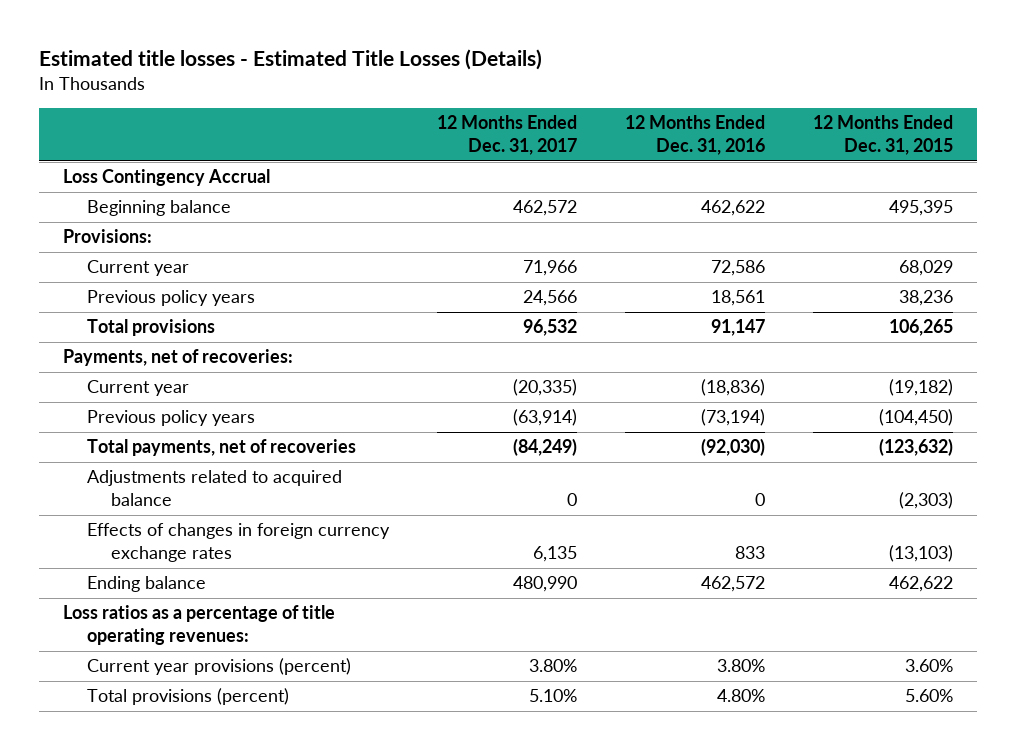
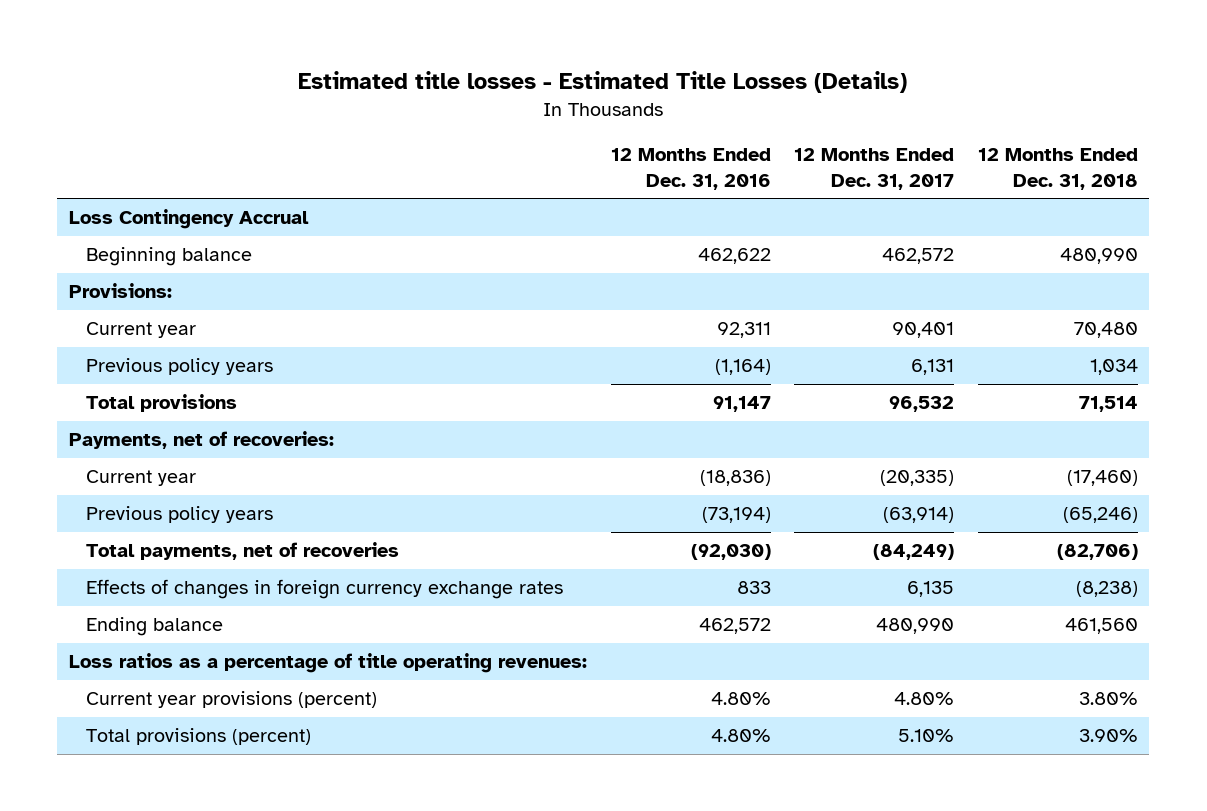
[812,115,953,156] 12 Months Ended Dec. 31, 2015 -> none
none -> [977,148,1138,190] 12 Months Ended Dec. 31, 2018
[522,260,577,277] 71,966 -> [892,322,955,339] 90,401
[710,260,765,277] 72,586 -> [716,322,771,339] 92,311
[522,290,577,307] 24,566 -> [911,359,955,376] 6,131
[710,290,765,307] 18,561 -> [714,359,771,376] (1,164)
[87,470,343,507] Adjustments related to acquired balance -> none
[528,659,577,673] 3.80% -> [894,692,955,706] 4.80%
[716,659,765,673] 3.80% -> [710,692,771,706] 4.80%

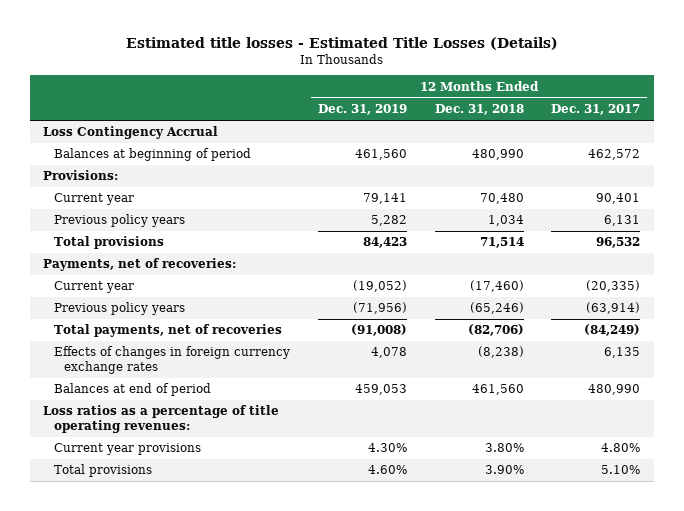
[610,148,771,190] 12 Months Ended Dec. 31, 2016 -> none
none -> [317,104,407,116] Dec. 31, 2019
[86,247,253,267] Beginning balance -> [53,148,251,162] Balances at beginning of period
[86,617,224,637] Ending balance -> [53,383,211,397] Balances at end of period
[86,691,378,709] Current year provisions (percent) -> [53,443,201,456] Current year provisions
[86,728,312,746] Total provisions (percent) -> [53,464,152,478] Total provisions

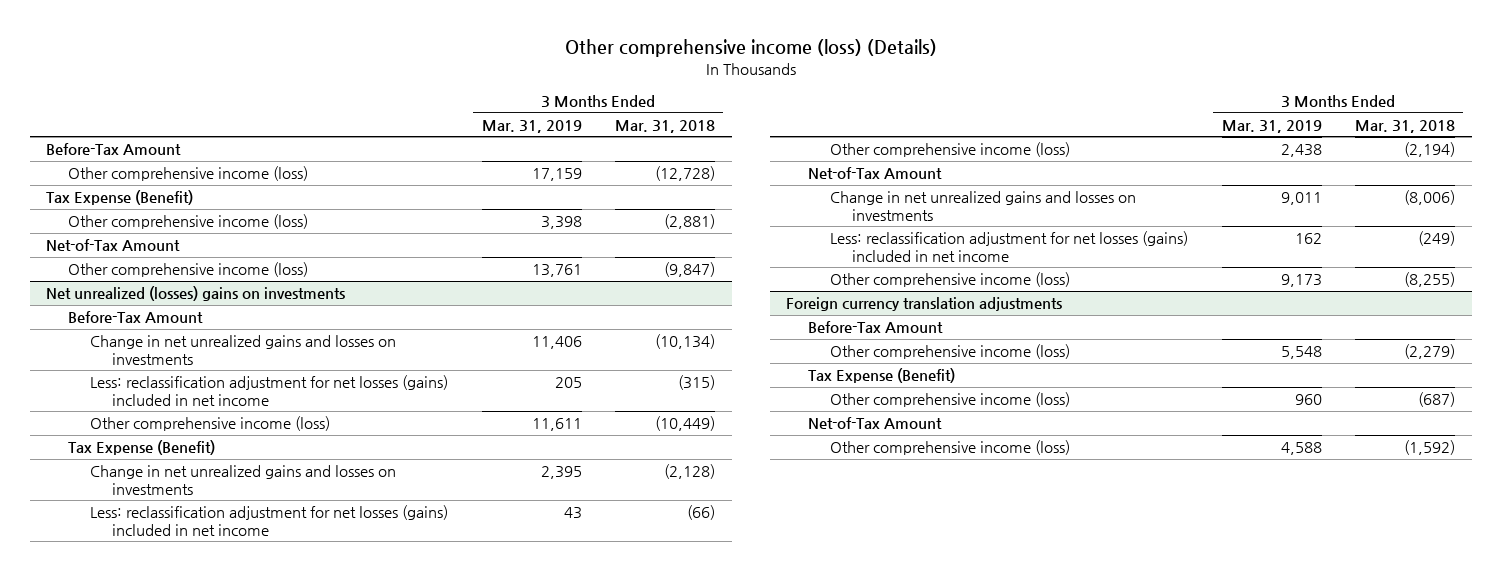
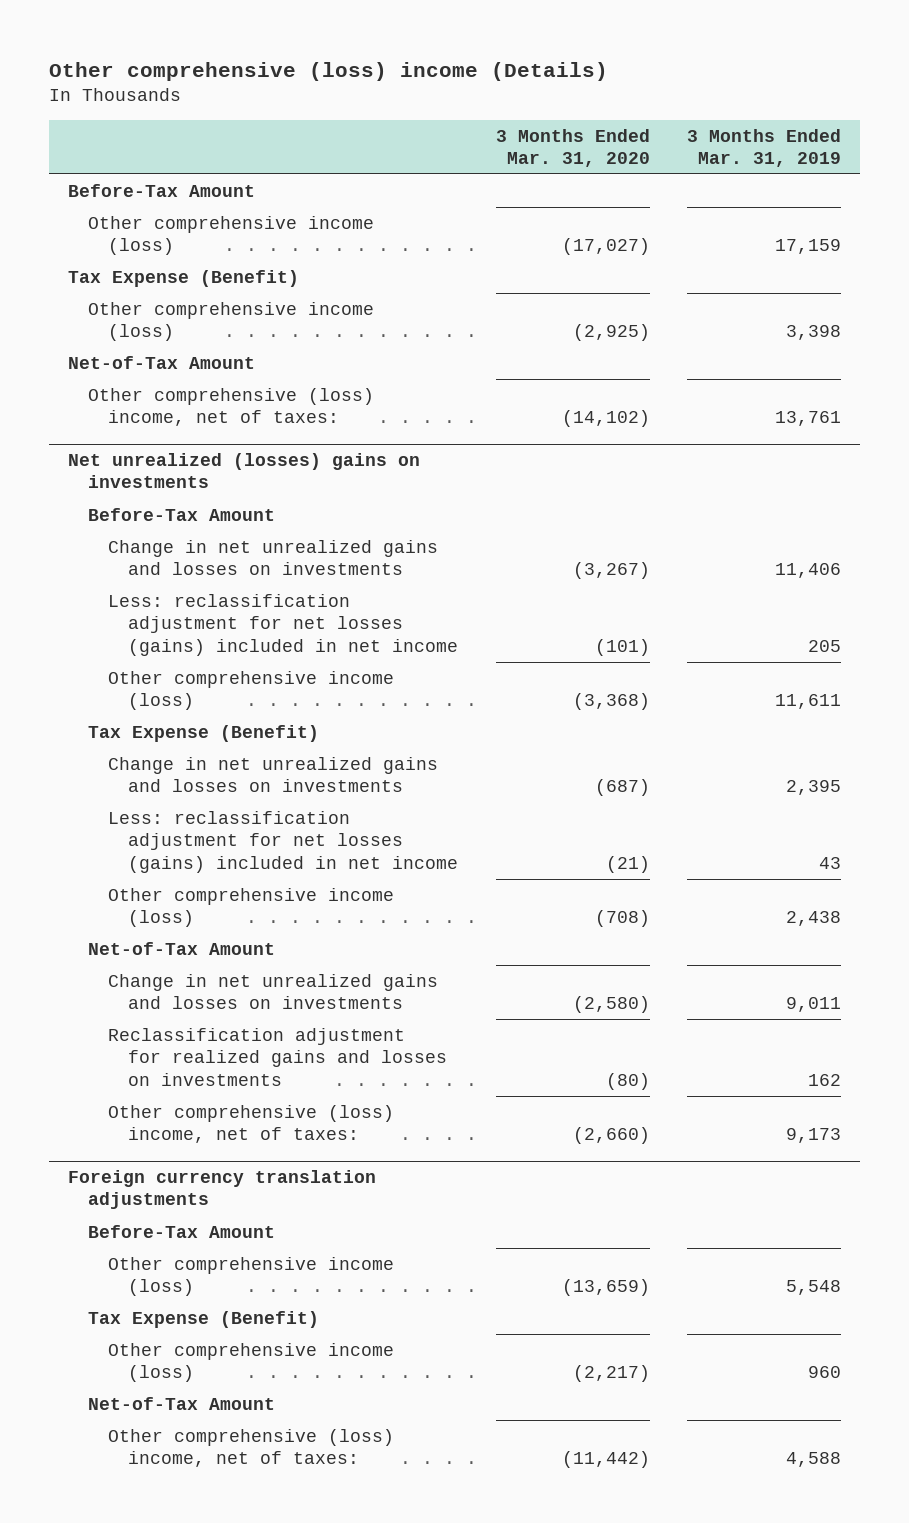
[564,39,937,58] Other comprehensive income (loss) (Details) -> [48,62,608,82] Other comprehensive (loss) income (Details)
[615,119,716,133] Mar. 31, 2018 -> none
none -> [495,128,650,167] 3 Months Ended Mar. 31, 2020
[68,262,309,278] Other comprehensive income (loss) -> [87,388,374,427] Other comprehensive (loss) income, net of taxes:
[830,231,1189,262] Less: reclassification adjustment for net losses (gains) included in net income -> [107,1028,447,1086] Reclassification adjustment for realized gains and losses on investments
[830,272,1071,288] Other comprehensive income (loss) -> [107,1105,394,1144] Other comprehensive (loss) income, net of taxes:
[830,440,1071,456] Other comprehensive income (loss) -> [107,1429,394,1468] Other comprehensive (loss) income, net of taxes:

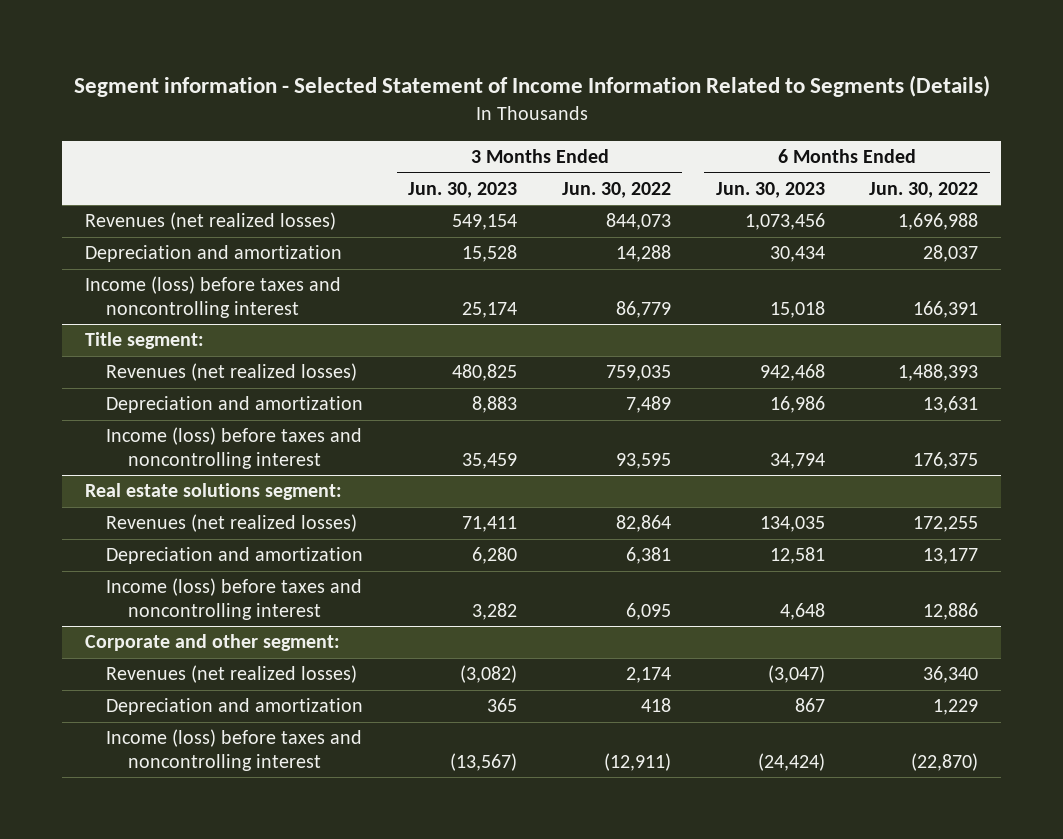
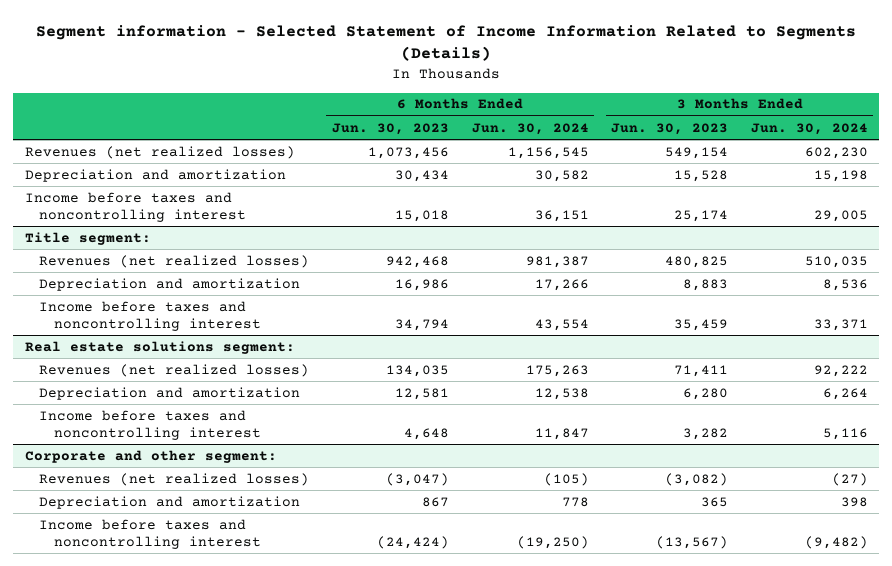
[561,181,671,198] Jun. 30, 2022 -> none
[869,181,979,198] Jun. 30, 2022 -> none
none -> [471,122,589,135] Jun. 30, 2024
none -> [750,122,868,135] Jun. 30, 2024
[84,276,341,318] Income (loss) before taxes and noncontrolling interest -> [24,191,247,222] Income before taxes and noncontrolling interest
[106,427,363,469] Income (loss) before taxes and noncontrolling interest -> [39,300,262,331] Income before taxes and noncontrolling interest
[106,578,363,620] Income (loss) before taxes and noncontrolling interest -> [39,409,262,440] Income before taxes and noncontrolling interest
[106,729,363,771] Income (loss) before taxes and noncontrolling interest -> [39,518,262,549] Income before taxes and noncontrolling interest

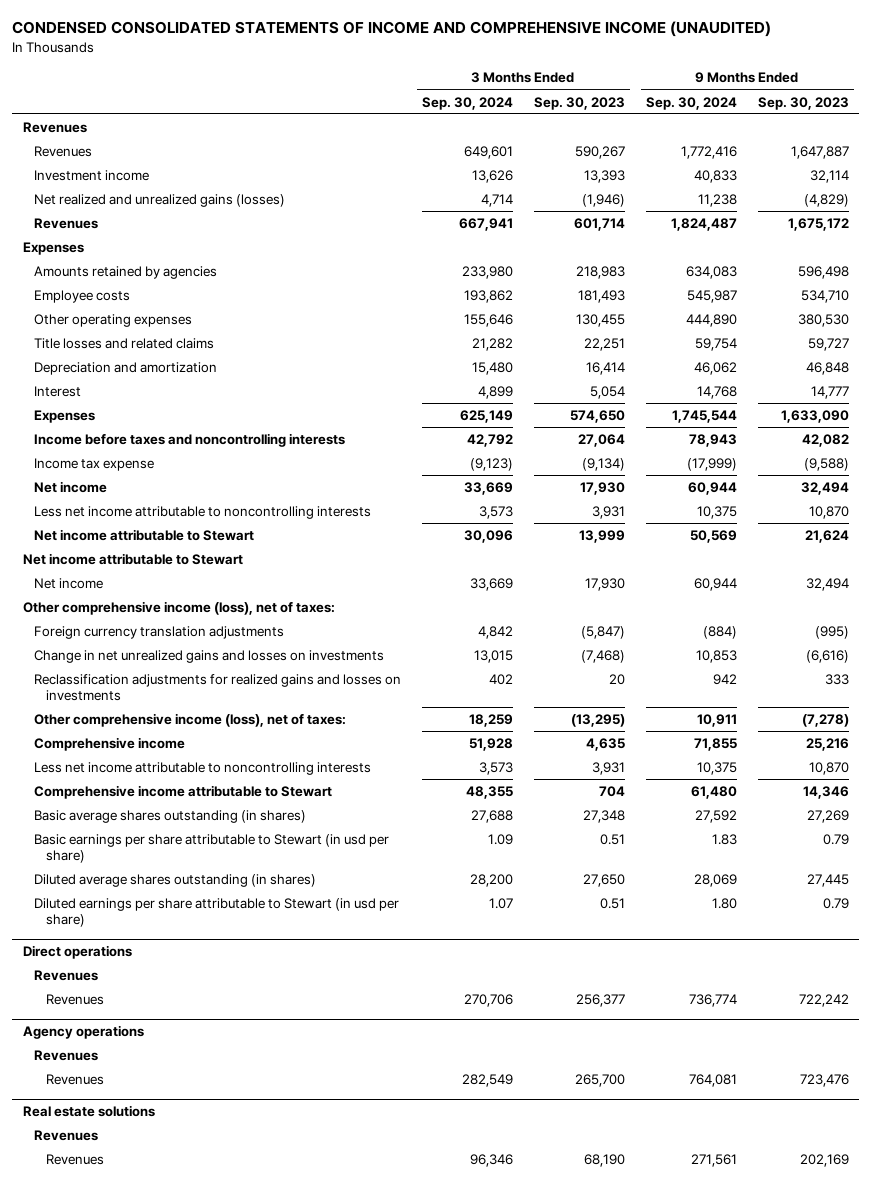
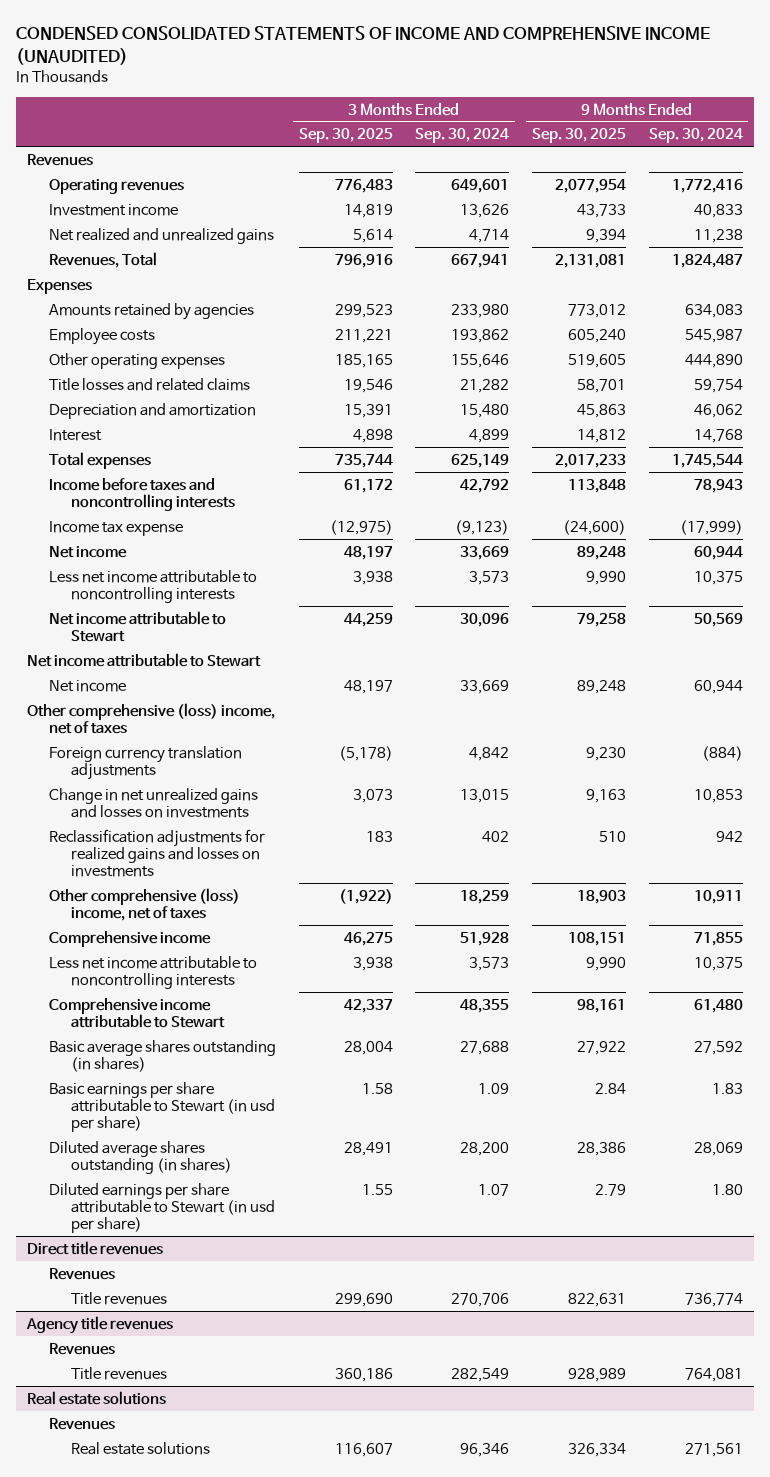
[533,96,625,110] Sep. 30, 2023 -> none
[757,96,849,110] Sep. 30, 2023 -> none
none -> [298,128,393,144] Sep. 30, 2025
none -> [531,128,626,144] Sep. 30, 2025
[34,145,93,157] Revenues -> [49,178,185,194] Operating revenues
[34,193,286,207] Net realized and unrealized gains (losses) -> [49,227,275,244] Net realized and unrealized gains
[34,217,99,229] Revenues -> [49,251,158,268] Revenues, Total
[34,409,96,423] Expenses -> [49,451,152,469] Total expenses
[22,600,335,615] Other comprehensive income (loss), net of taxes: -> [27,702,276,734] Other comprehensive (loss) income, net of taxes
[34,712,347,727] Other comprehensive income (loss), net of taxes: -> [49,887,241,921] Other comprehensive (loss) income, net of taxes
[22,945,132,960] Direct operations -> [27,1240,164,1255] Direct title revenues
[45,993,104,1005] Revenues -> [71,1291,168,1305] Title revenues
[22,1025,144,1040] Agency operations -> [26,1315,174,1334] Agency title revenues
[45,1073,104,1085] Revenues -> [71,1366,168,1380] Title revenues
[45,1153,104,1165] Revenues -> [71,1441,211,1455] Real estate solutions

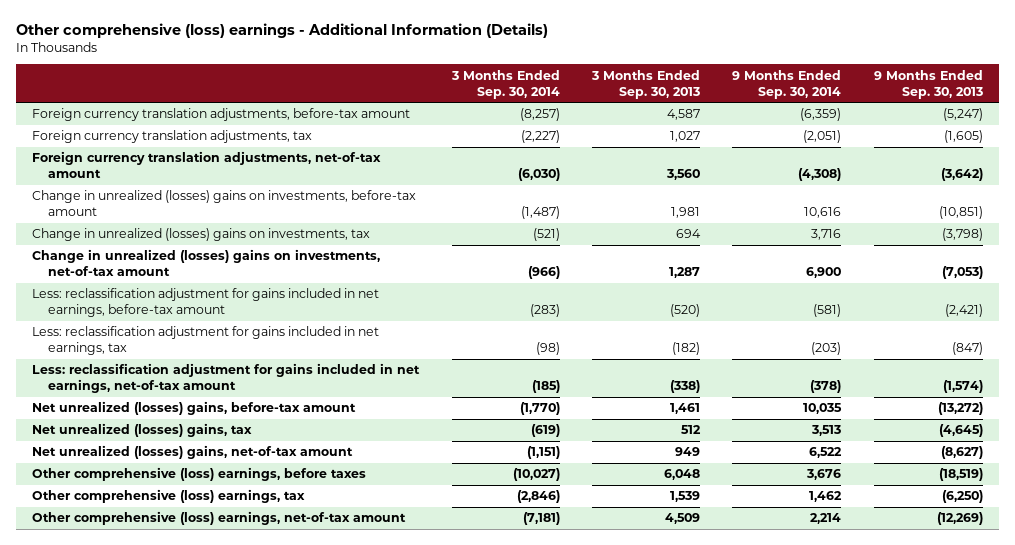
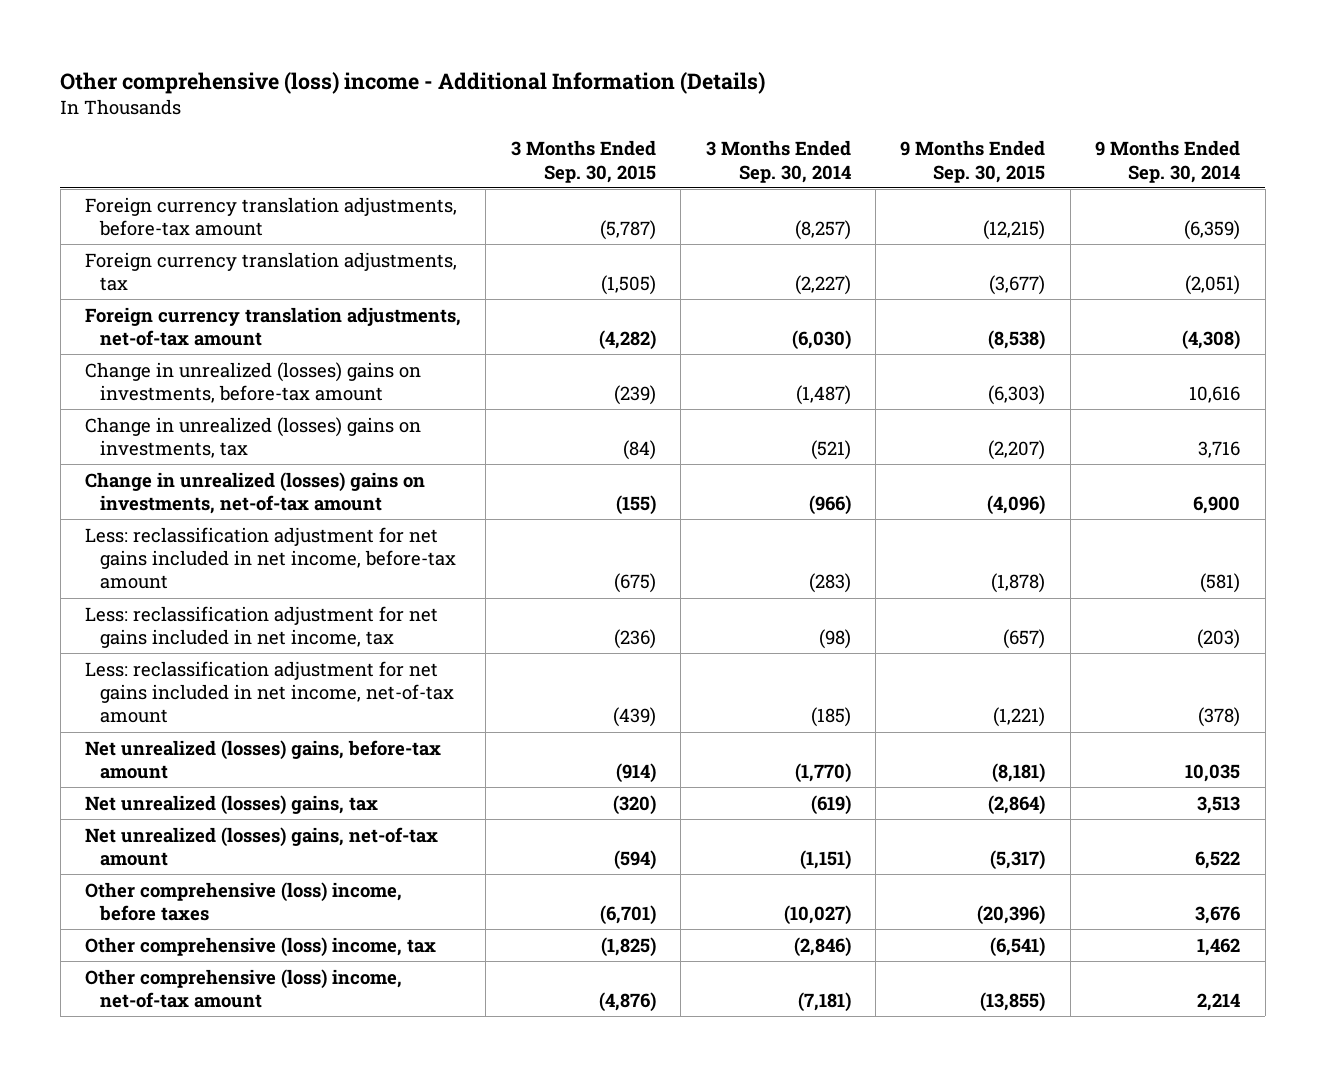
[15,23,548,39] Other comprehensive (loss) earnings - Additional Information (Details) -> [60,71,766,94] Other comprehensive (loss) income - Additional Information (Details)
[590,69,700,99] 3 Months Ended Sep. 30, 2013 -> none
[873,69,983,99] 9 Months Ended Sep. 30, 2013 -> none
none -> [510,140,656,183] 3 Months Ended Sep. 30, 2015
none -> [900,140,1046,183] 9 Months Ended Sep. 30, 2015
[32,288,380,318] Less: reclassification adjustment for gains included in net earnings, before-tax amount -> [84,526,456,590] Less: reclassification adjustment for net gains included in net income, before-tax amount
[32,326,380,356] Less: reclassification adjustment for gains included in net earnings, tax -> [84,605,438,649] Less: reclassification adjustment for net gains included in net income, tax
[32,363,421,394] Less: reclassification adjustment for gains included in net earnings, net-of-tax amount -> [84,660,454,724] Less: reclassification adjustment for net gains included in net income, net-of-tax amount
[32,467,367,482] Other comprehensive (loss) earnings, before taxes -> [84,881,402,922] Other comprehensive (loss) income, before taxes
[32,489,306,504] Other comprehensive (loss) earnings, tax -> [84,936,436,957] Other comprehensive (loss) income, tax
[32,511,407,526] Other comprehensive (loss) earnings, net-of-tax amount -> [84,968,402,1009] Other comprehensive (loss) income, net-of-tax amount

